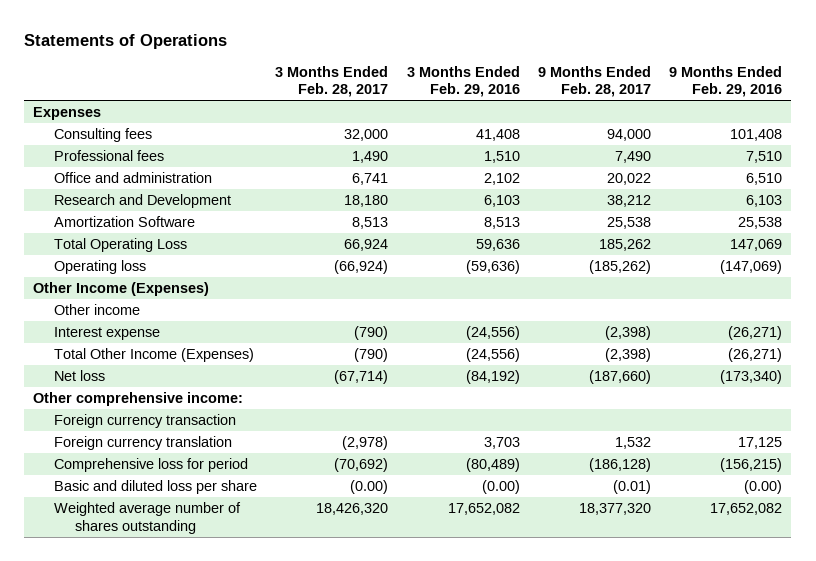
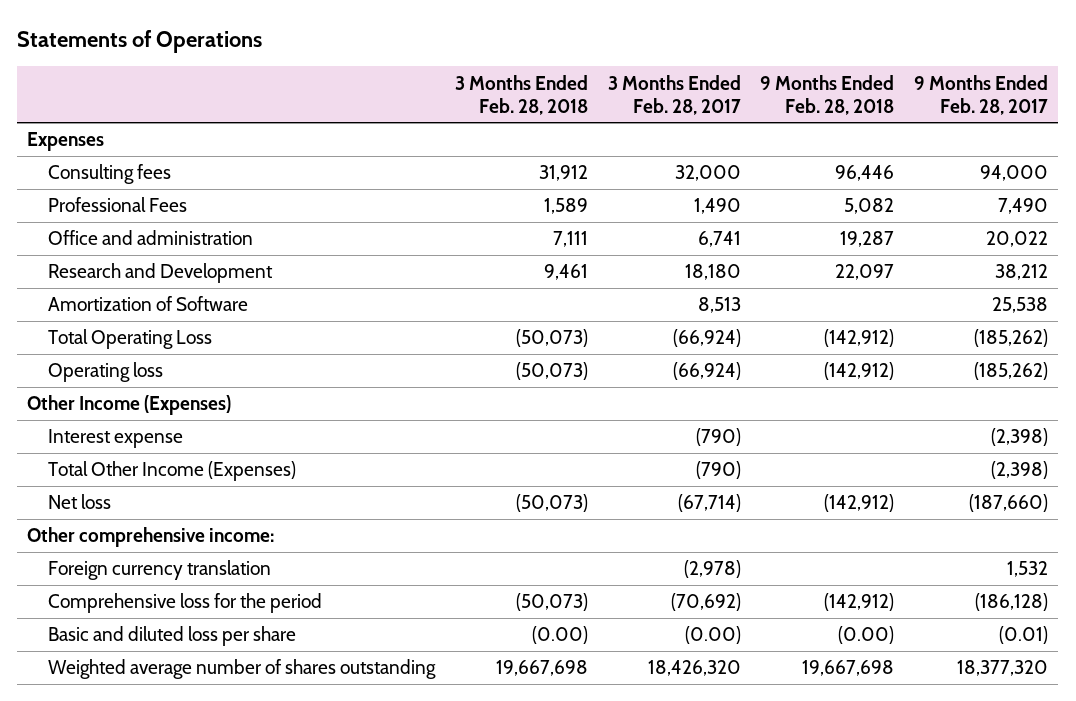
[406,65,520,98] 3 Months Ended Feb. 29, 2016 -> none
[669,65,783,98] 9 Months Ended Feb. 29, 2016 -> none
none -> [454,74,588,115] 3 Months Ended Feb. 28, 2018
none -> [760,74,895,115] 9 Months Ended Feb. 28, 2018
[53,149,164,161] Professional fees -> [48,197,188,213] Professional Fees
[53,215,195,227] Amortization Software -> [48,296,249,312] Amortization of Software
[344,238,389,251] 66,924 -> [672,329,741,348] (66,924)
[598,238,651,251] 185,262 -> [974,329,1049,348] (185,262)
[53,303,140,315] Other income -> none
[53,413,236,428] Foreign currency transaction -> none
[53,457,248,472] Comprehensive loss for period -> [48,593,323,614] Comprehensive loss for the period

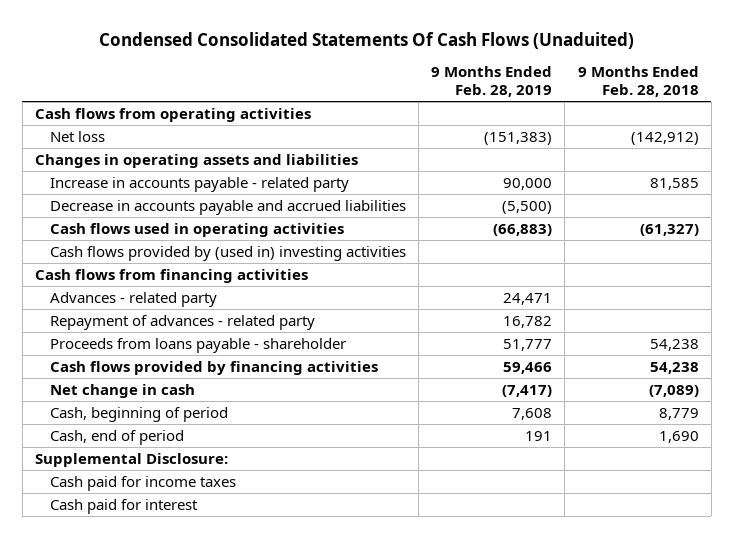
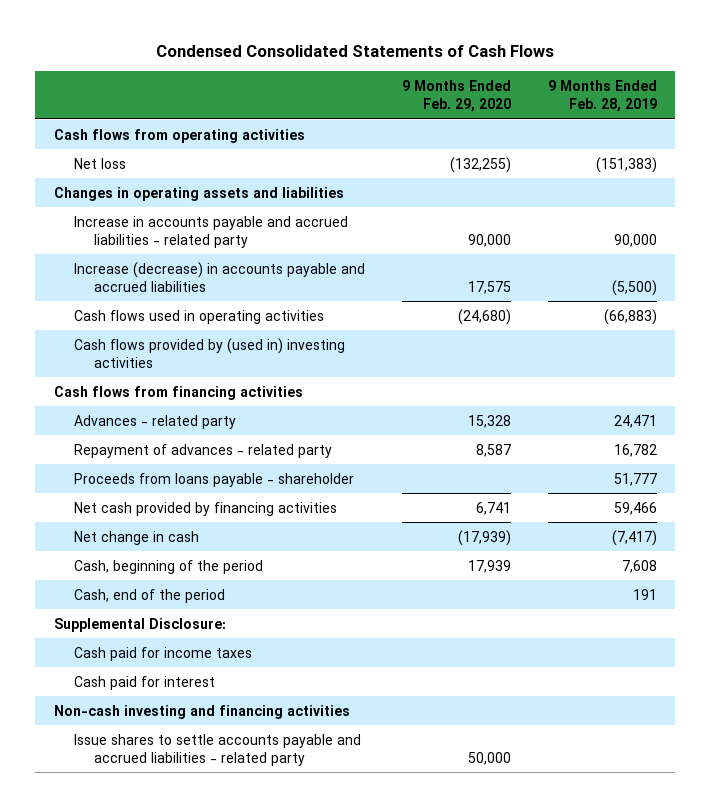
[98,31,634,49] Condensed Consolidated Statements Of Cash Flows (Unaduited) -> [156,45,555,58] Condensed Consolidated Statements of Cash Flows
[577,66,699,97] 9 Months Ended Feb. 28, 2018 -> none
none -> [401,79,511,112] 9 Months Ended Feb. 29, 2020
[49,176,349,192] Increase in accounts payable - related party -> [73,215,348,248] Increase in accounts payable and accrued liabilities - related party
[49,199,406,215] Decrease in accounts payable and accrued liabilities -> [73,261,365,292] Increase (decrease) in accounts payable and accrued liabilities
[49,360,378,375] Cash flows provided by financing activities -> [73,501,337,516] Net cash provided by financing activities
[49,406,228,422] Cash, beginning of period -> [73,559,263,574] Cash, beginning of the period
[49,429,184,445] Cash, end of period -> [73,588,225,603] Cash, end of the period
none -> [53,704,350,719] Non-cash investing and financing activities
none -> [73,733,361,766] Issue shares to settle accounts payable and accrued liabilities - related party

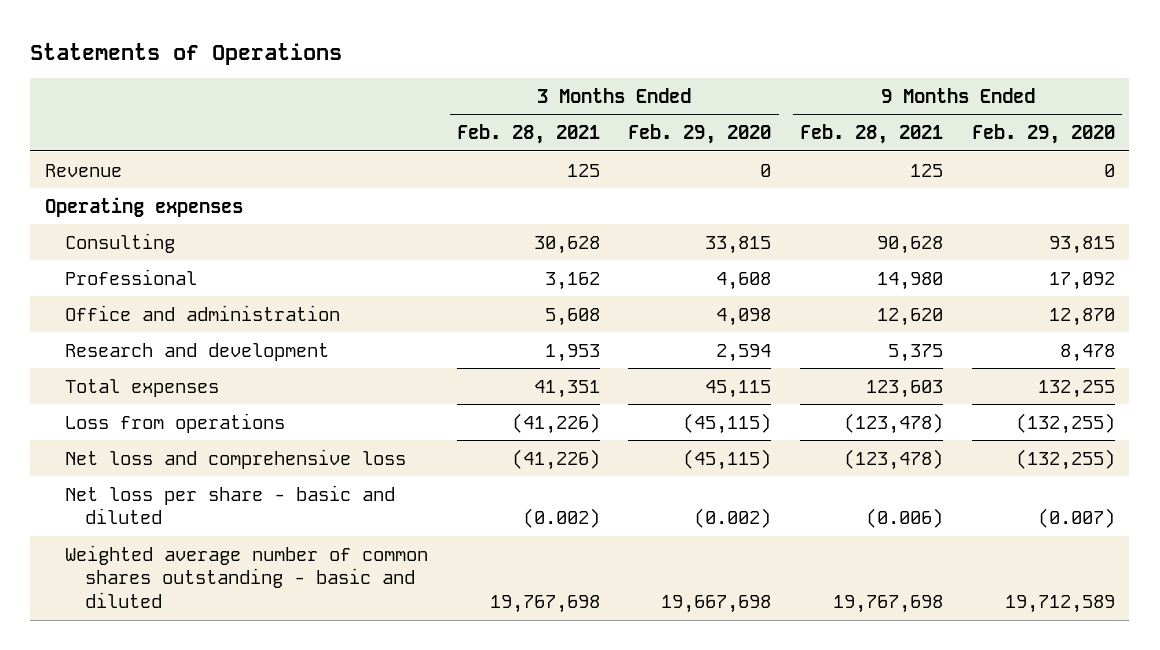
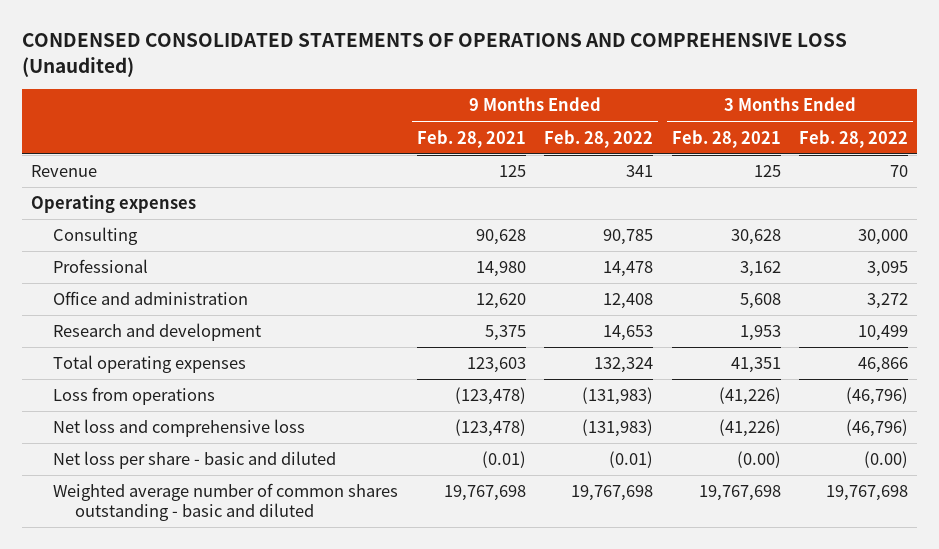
[30,42,343,65] Statements of Operations -> [21,33,847,77] CONDENSED CONSOLIDATED STATEMENTS OF OPERATIONS AND COMPREHENSIVE LOSS (Unaudited)
[628,124,772,145] Feb. 29, 2020 -> none
[971,124,1115,145] Feb. 29, 2020 -> none
none -> [544,129,654,148] Feb. 28, 2022
none -> [799,129,909,148] Feb. 28, 2022
[65,378,220,397] Total expenses -> [53,355,247,374] Total operating expenses
[522,508,600,529] (0.002) -> [736,451,781,469] (0.00)
[866,508,944,529] (0.006) -> [481,451,526,469] (0.01)

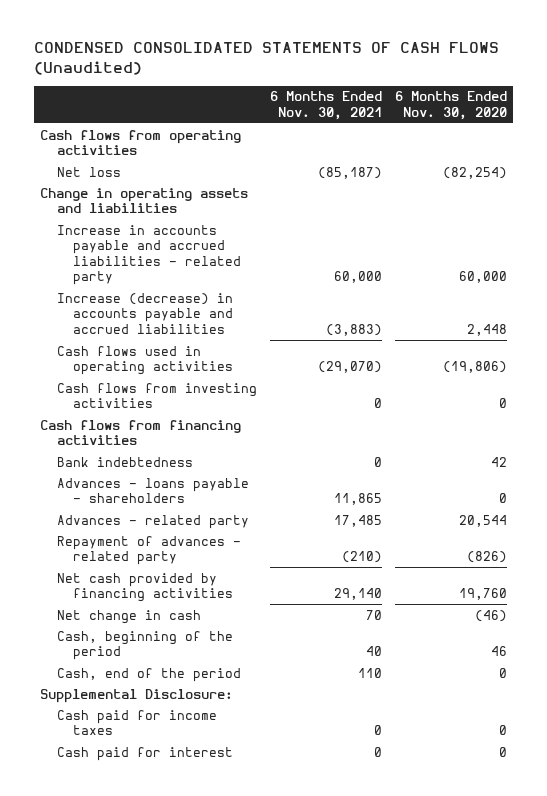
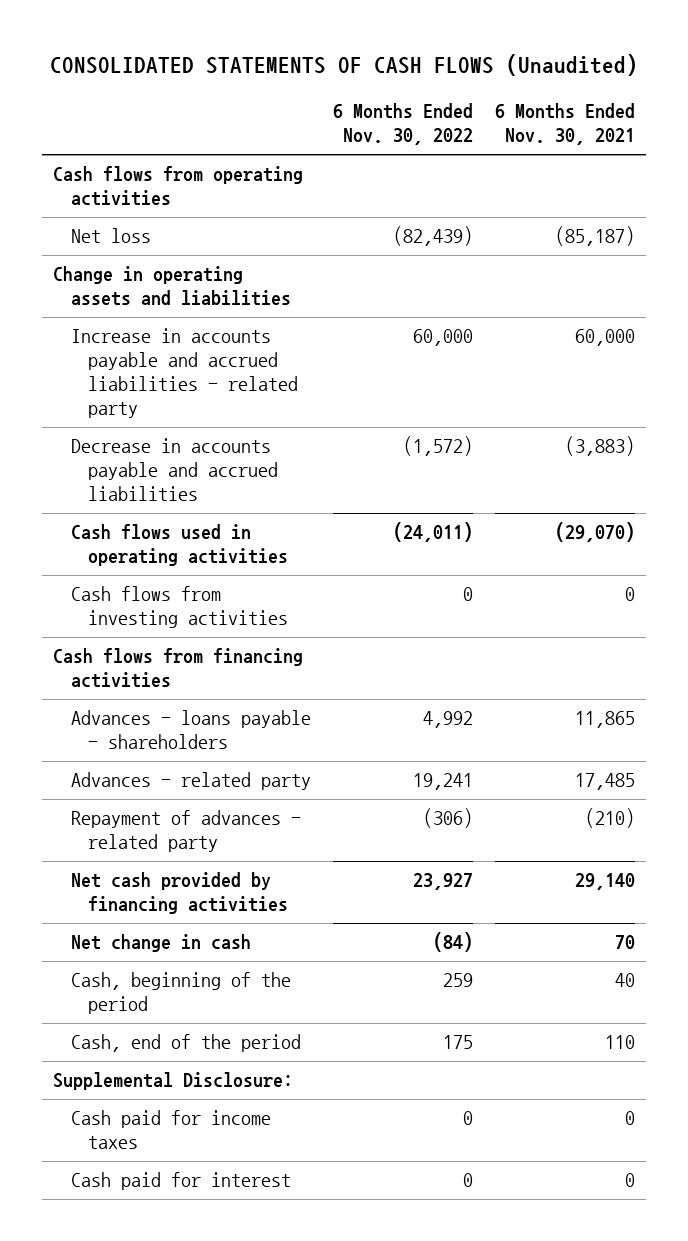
[33,42,499,76] CONDENSED CONSOLIDATED STATEMENTS OF CASH FLOWS (Unaudited) -> [50,54,639,77] CONSOLIDATED STATEMENTS OF CASH FLOWS (Unaudited)
[394,91,507,121] 6 Months Ended Nov. 30, 2020 -> none
none -> [332,103,473,146] 6 Months Ended Nov. 30, 2022
[56,292,234,334] Increase (decrease) in accounts payable and accrued liabilities -> [70,438,278,502] Decrease in accounts payable and accrued liabilities
[56,456,193,467] Bank indebtedness -> none

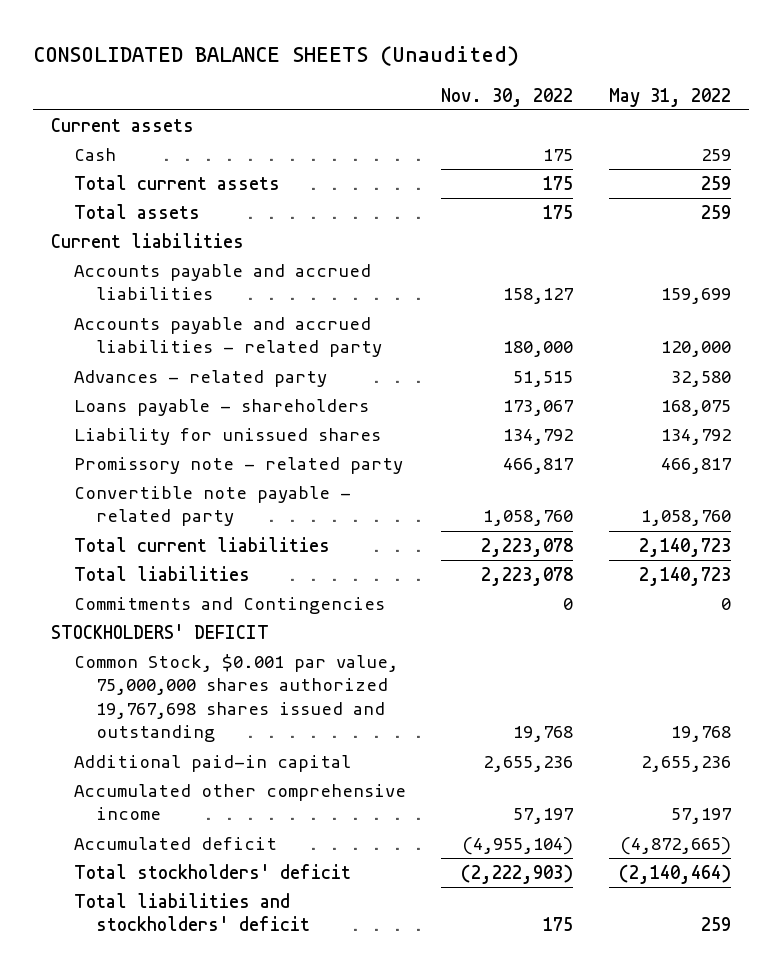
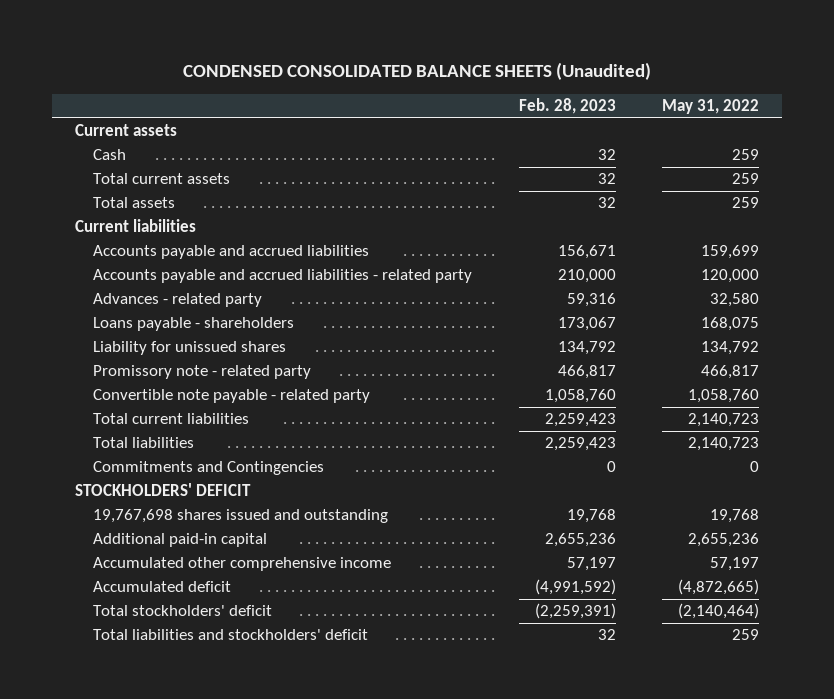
[33,46,520,67] CONSOLIDATED BALANCE SHEETS (Unaudited) -> [182,62,651,81] CONDENSED CONSOLIDATED BALANCE SHEETS (Unaudited)
[441,87,574,107] Nov. 30, 2022 -> none
none -> [518,98,616,115] Feb. 28, 2023
[73,653,398,743] Common Stock, $0.001 par value, 75,000,000 shares authorized 19,767,698 shares issued and outstanding -> [92,509,388,524] 19,767,698 shares issued and outstanding

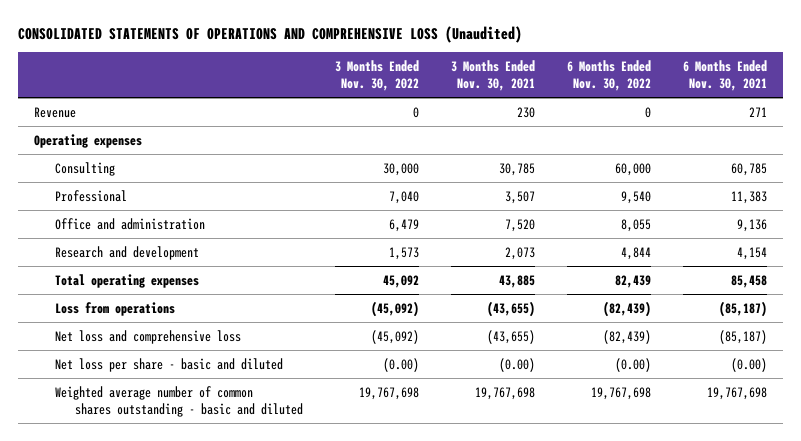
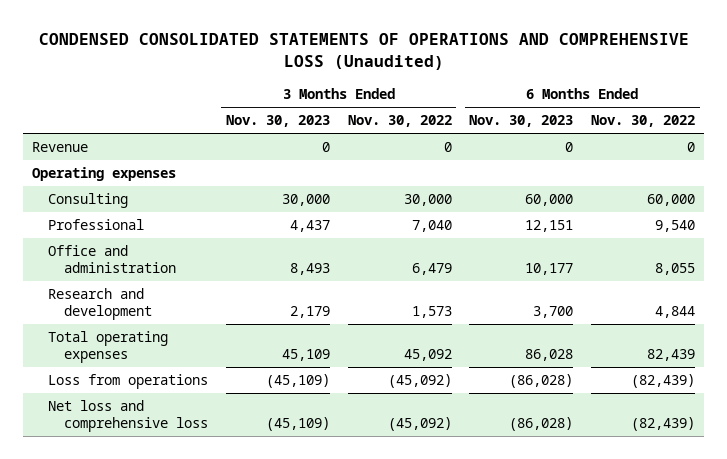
[17,25,522,43] CONSOLIDATED STATEMENTS OF OPERATIONS AND COMPREHENSIVE LOSS (Unaudited) -> [38,33,689,70] CONDENSED CONSOLIDATED STATEMENTS OF OPERATIONS AND COMPREHENSIVE LOSS (Unaudited)
[451,59,536,92] 3 Months Ended Nov. 30, 2021 -> none
[683,59,768,92] 6 Months Ended Nov. 30, 2021 -> none
none -> [225,115,330,128] Nov. 30, 2023
none -> [469,115,574,128] Nov. 30, 2023
[54,357,283,372] Net loss per share - basic and diluted -> none
[54,385,304,418] Weighted average number of common shares outstanding - basic and diluted -> none

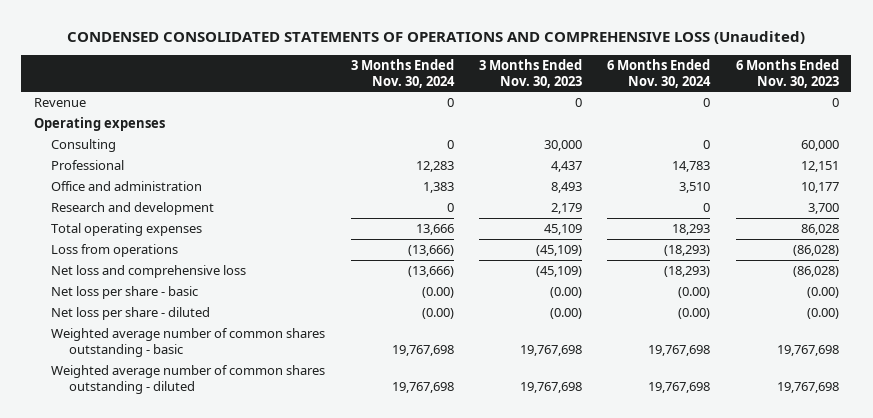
[347,115,452,128] Nov. 30, 2022 -> none
[591,115,696,128] Nov. 30, 2022 -> none
none -> [350,58,455,88] 3 Months Ended Nov. 30, 2024
none -> [607,58,712,88] 6 Months Ended Nov. 30, 2024
none -> [51,286,199,300] Net loss per share - basic
none -> [51,307,211,321] Net loss per share - diluted
none -> [51,328,326,358] Weighted average number of common shares outstanding - basic
none -> [51,365,326,395] Weighted average number of common shares outstanding - diluted

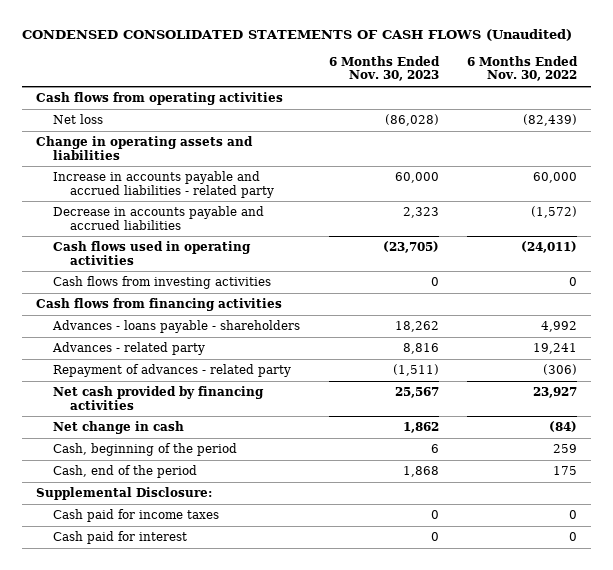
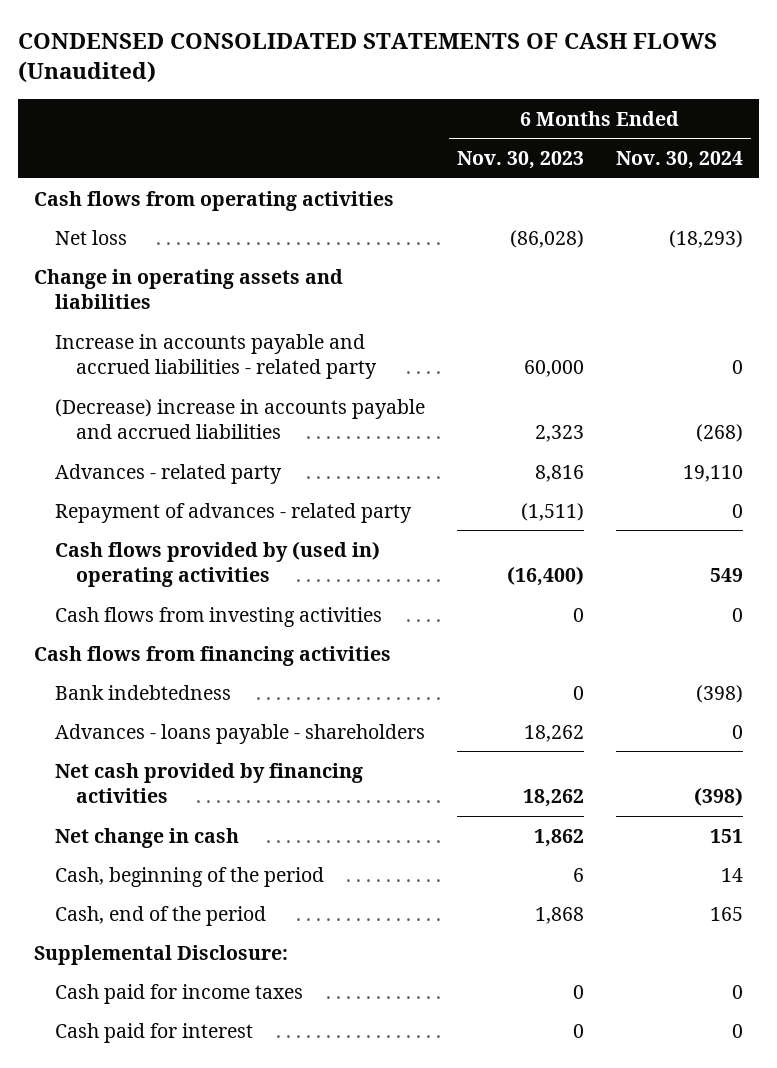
[467,55,579,82] 6 Months Ended Nov. 30, 2022 -> none
none -> [616,151,744,170] Nov. 30, 2024
[53,206,265,230] Decrease in accounts payable and accrued liabilities -> [55,398,426,440] (Decrease) increase in accounts payable and accrued liabilities
[52,342,206,356] Advances - related party -> [55,463,283,484] Advances - related party
[53,364,292,378] Repayment of advances - related party -> [55,502,413,523] Repayment of advances - related party
[53,241,252,265] Cash flows used in operating activities -> [55,540,381,588] Cash flows provided by (used in) operating activities
[382,241,439,254] (23,705) -> [507,566,585,587] (16,400)
none -> [55,684,232,700] Bank indebtedness
[394,387,439,399] 25,567 -> [523,789,585,808] 18,262

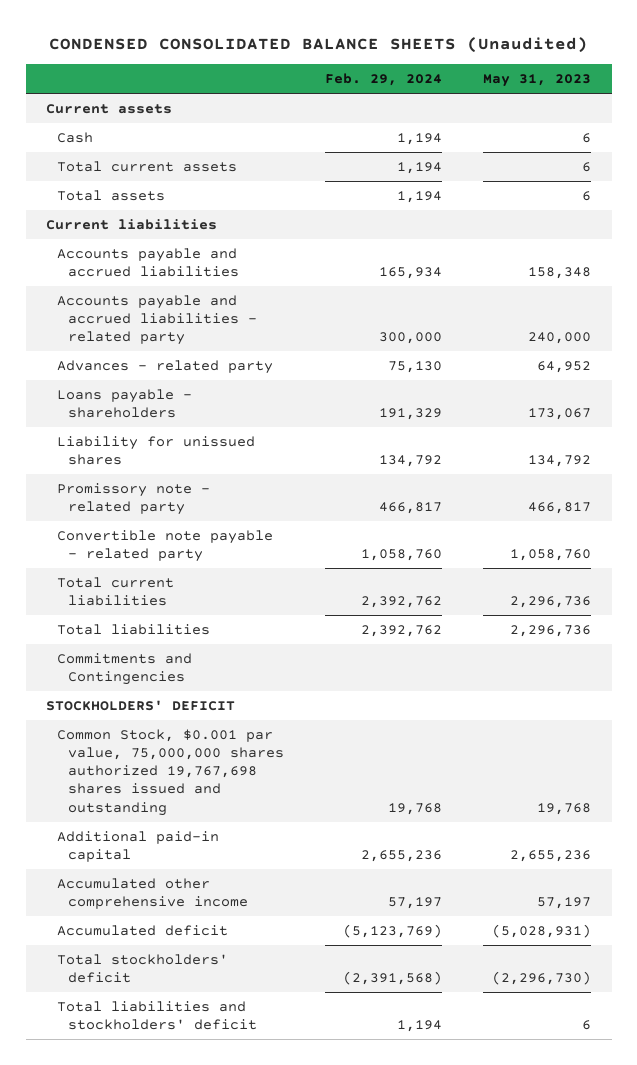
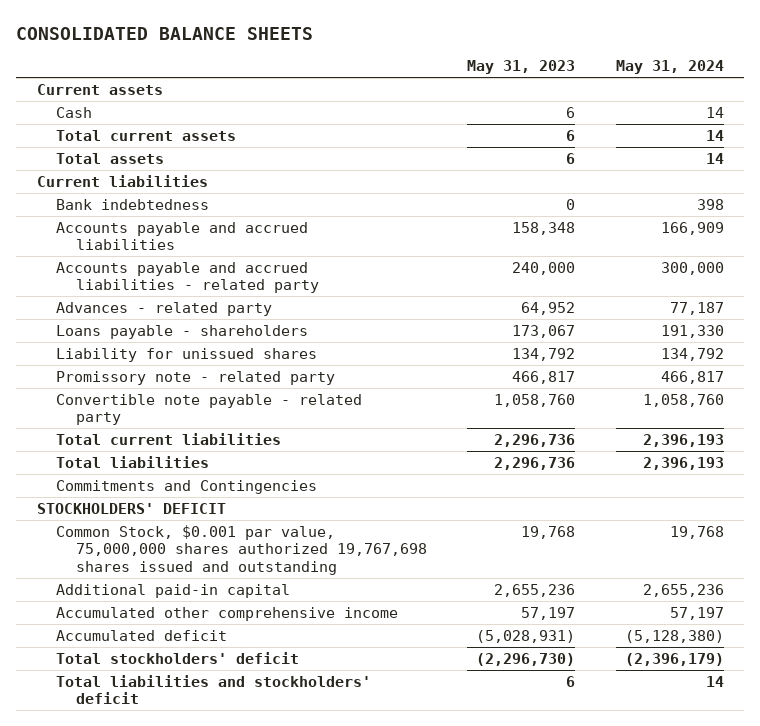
[48,37,588,54] CONDENSED CONSOLIDATED BALANCE SHEETS (Unaudited) -> [16,26,314,40] CONSOLIDATED BALANCE SHEETS
[325,73,443,87] Feb. 29, 2024 -> none
none -> [615,60,724,75] May 31, 2024
none -> [56,198,210,210] Bank indebtedness

